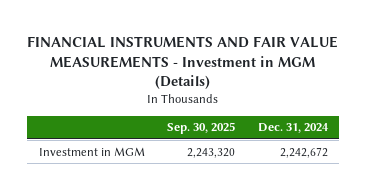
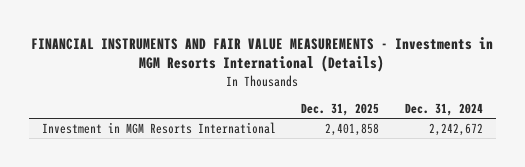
[27,35,339,90] FINANCIAL INSTRUMENTS AND FAIR VALUE MEASUREMENTS - Investment in MGM (Details) -> [31,36,494,73] FINANCIAL INSTRUMENTS AND FAIR VALUE MEASUREMENTS - Investments in MGM Resorts International (Details)
[167,122,236,135] Sep. 30, 2025 -> none
none -> [301,102,380,116] Dec. 31, 2025
[38,146,145,156] Investment in MGM -> [41,122,276,135] Investment in MGM Resorts International

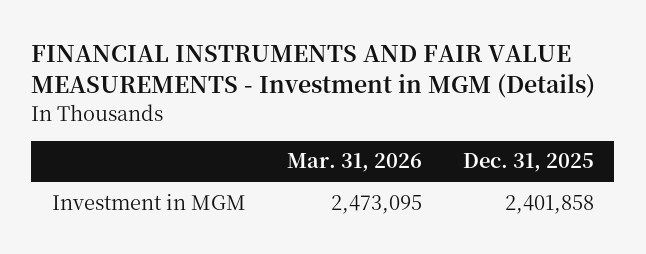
[31,36,494,73] FINANCIAL INSTRUMENTS AND FAIR VALUE MEASUREMENTS - Investments in MGM Resorts International (Details) -> [31,45,596,99] FINANCIAL INSTRUMENTS AND FAIR VALUE MEASUREMENTS - Investment in MGM (Details)
[405,102,484,116] Dec. 31, 2024 -> none
none -> [286,153,422,173] Mar. 31, 2026
[41,122,276,135] Investment in MGM Resorts International -> [51,193,246,210] Investment in MGM

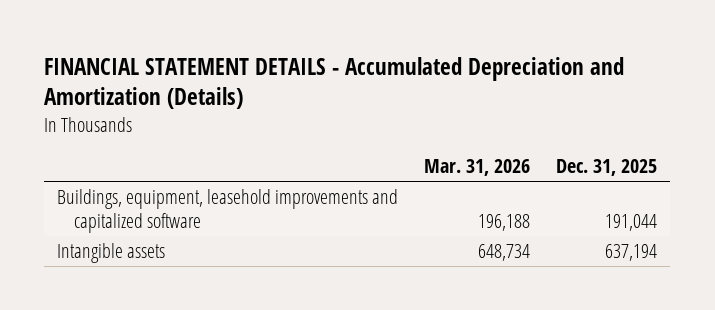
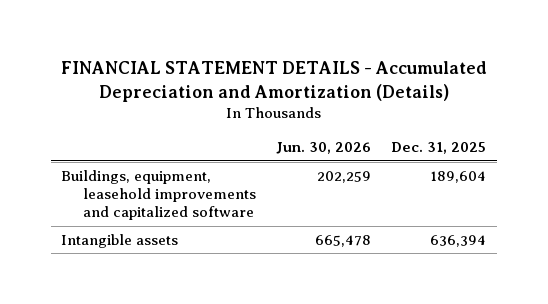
[424,159,531,177] Mar. 31, 2026 -> none
none -> [276,142,372,155] Jun. 30, 2026
[605,214,658,232] 191,044 -> [430,170,487,183] 189,604
[605,243,658,261] 637,194 -> [430,234,487,247] 636,394

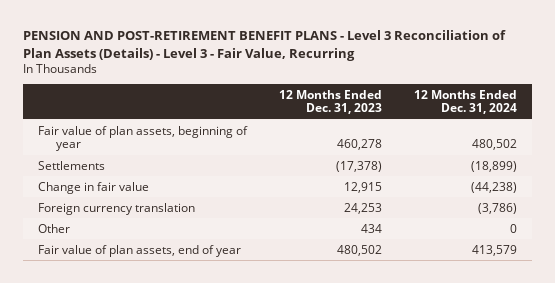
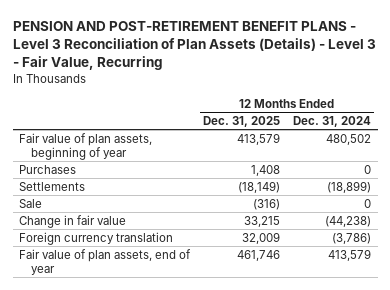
[278,89,382,115] 12 Months Ended Dec. 31, 2023 -> none
none -> [203,116,281,128] Dec. 31, 2025
none -> [19,164,77,174] Purchases
none -> [19,198,43,208] Sale
[38,223,71,233] Other -> none

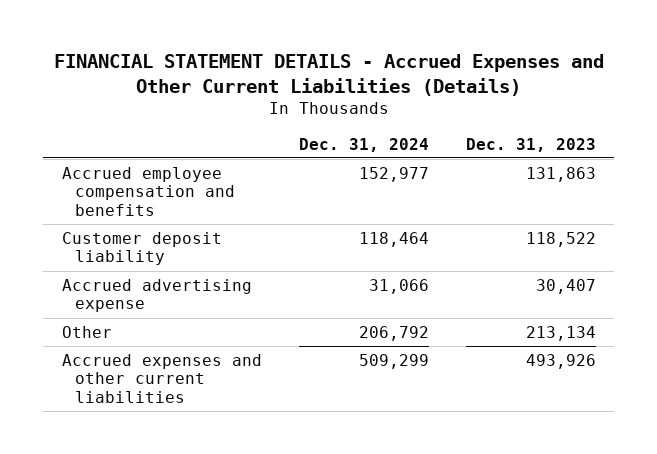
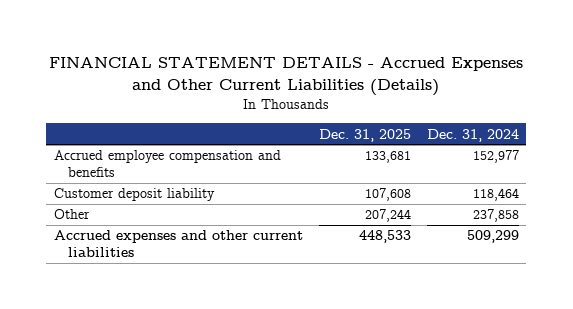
[465,137,596,152] Dec. 31, 2023 -> none
none -> [318,128,411,142] Dec. 31, 2025
[61,278,252,313] Accrued advertising expense -> none
[358,325,429,341] 206,792 -> [472,209,519,223] 237,858

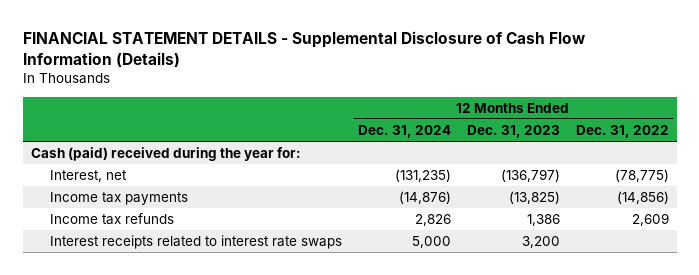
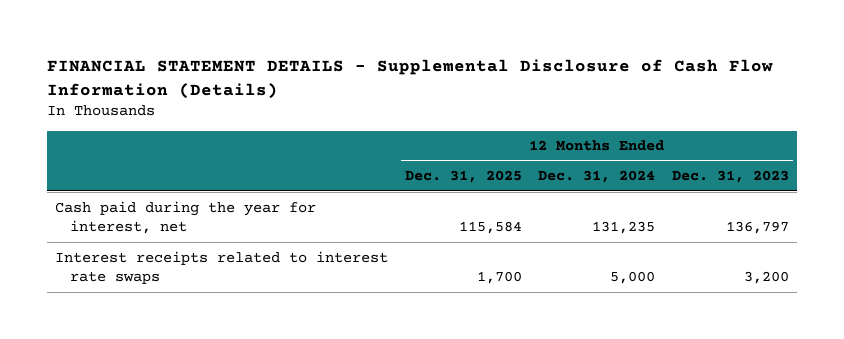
[575,125,669,139] Dec. 31, 2022 -> none
none -> [404,170,522,184] Dec. 31, 2025
[30,147,301,162] Cash (paid) received during the year for: -> none
[50,192,189,206] Income tax payments -> none
[50,213,175,226] Income tax refunds -> none
[50,170,128,183] Interest, net -> [55,200,317,235] Cash paid during the year for interest, net
[394,169,451,183] (131,235) -> [592,221,656,235] 131,235
[500,169,560,183] (136,797) -> [725,221,789,235] 136,797

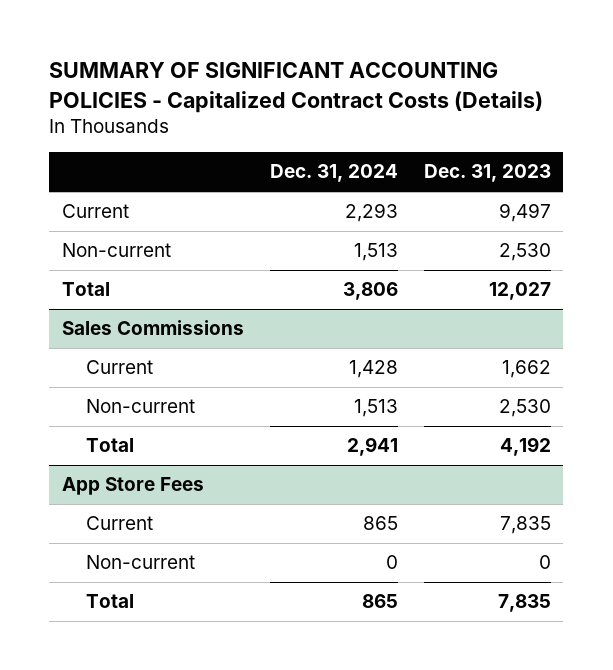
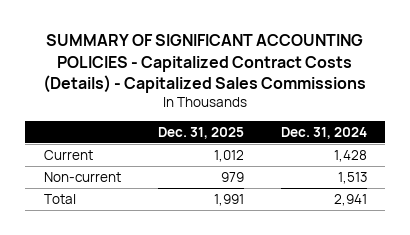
[49,62,544,113] SUMMARY OF SIGNIFICANT ACCOUNTING POLICIES - Capitalized Contract Costs (Details) -> [43,34,367,93] SUMMARY OF SIGNIFICANT ACCOUNTING POLICIES - Capitalized Contract Costs (Details) - Capitalized Sales Commissions
[423,164,551,183] Dec. 31, 2023 -> none
none -> [157,126,244,139] Dec. 31, 2025
[62,204,130,219] Current -> none
[62,243,172,258] Non-current -> none
[62,282,111,297] Total -> none
[62,320,245,336] Sales Commissions -> none
[62,477,205,496] App Store Fees -> none
[86,516,154,531] Current -> none
[86,555,196,570] Non-current -> none
[86,594,135,609] Total -> none

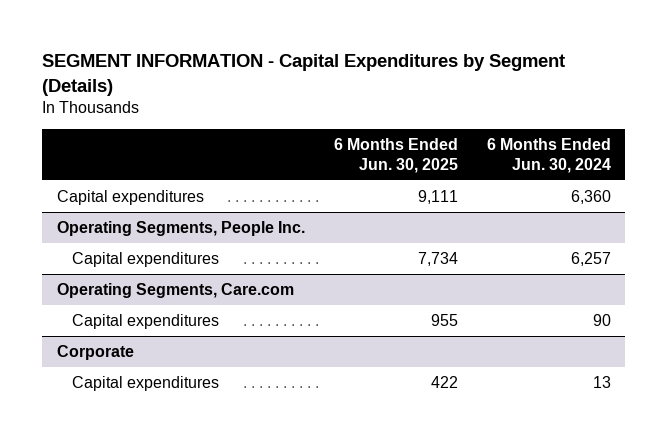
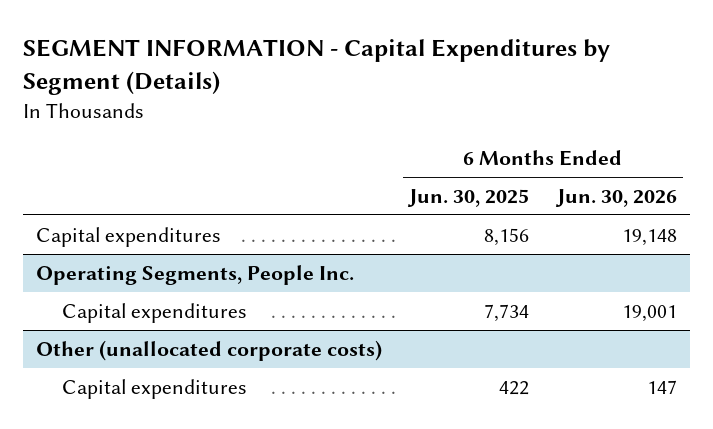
[486,138,611,173] 6 Months Ended Jun. 30, 2024 -> none
none -> [554,189,677,208] Jun. 30, 2026
[417,190,458,205] 9,111 -> [484,227,530,246] 8,156
[56,283,294,299] Operating Segments, Care.com -> none
[72,314,220,330] Capital expenditures -> none
[56,345,134,361] Corporate -> [36,339,383,361] Other (unallocated corporate costs)

